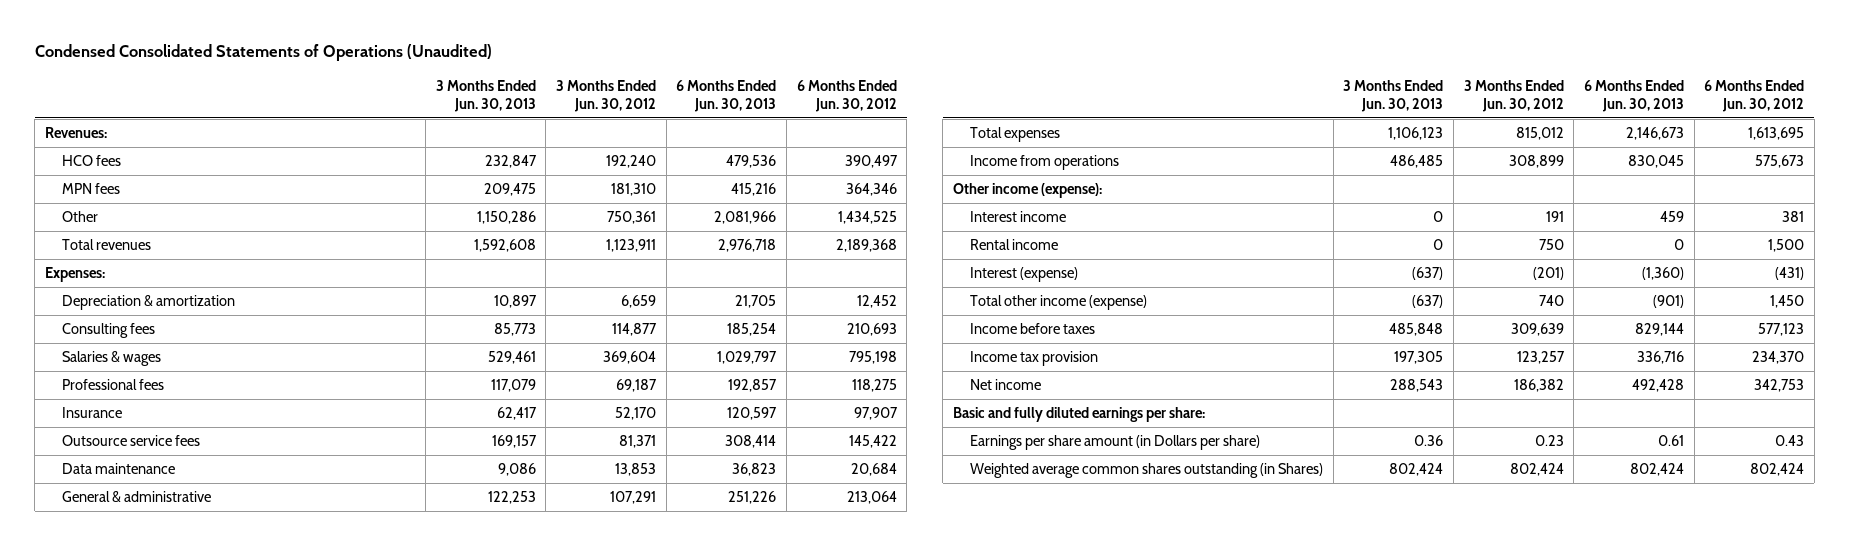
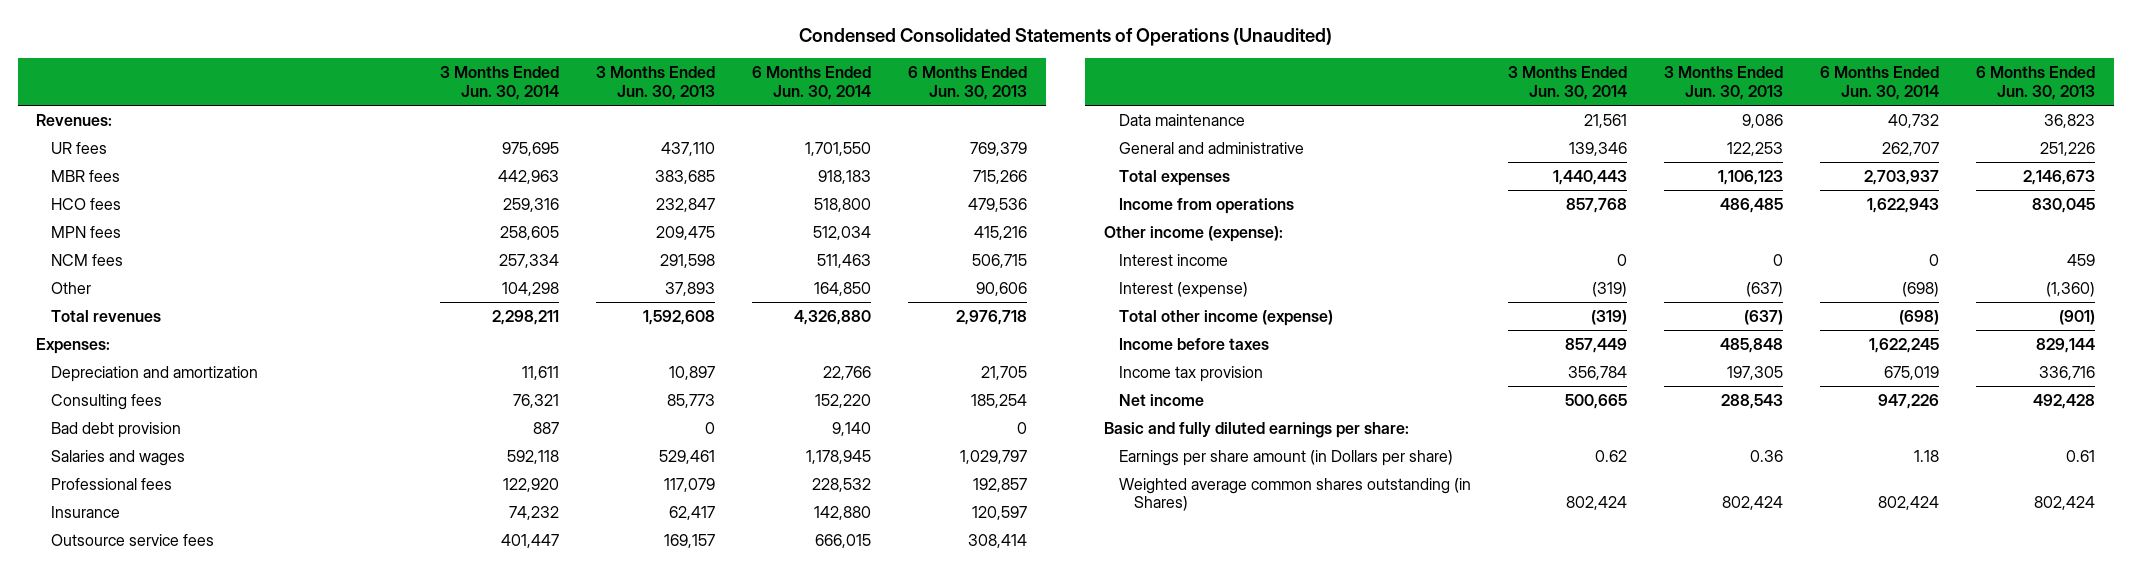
[555,79,656,113] 3 Months Ended Jun. 30, 2012 -> none
[796,79,897,113] 6 Months Ended Jun. 30, 2012 -> none
none -> [440,66,560,100] 3 Months Ended Jun. 30, 2014
none -> [752,66,872,100] 6 Months Ended Jun. 30, 2014
none -> [51,141,108,154] UR fees
none -> [51,169,121,182] MBR fees
none -> [51,253,124,266] NCM fees
[476,210,536,224] 1,150,286 -> [665,281,716,296] 37,893
[714,210,777,224] 2,081,966 -> [976,281,1028,296] 90,606
[62,294,236,310] Depreciation & amortization -> [51,365,259,382] Depreciation and amortization
none -> [51,421,182,438] Bad debt provision
[62,350,162,366] Salaries & wages -> [51,449,186,466] Salaries and wages
[62,490,212,502] General & administrative -> [1119,141,1305,154] General and administrative
[970,238,1059,250] Rental income -> none

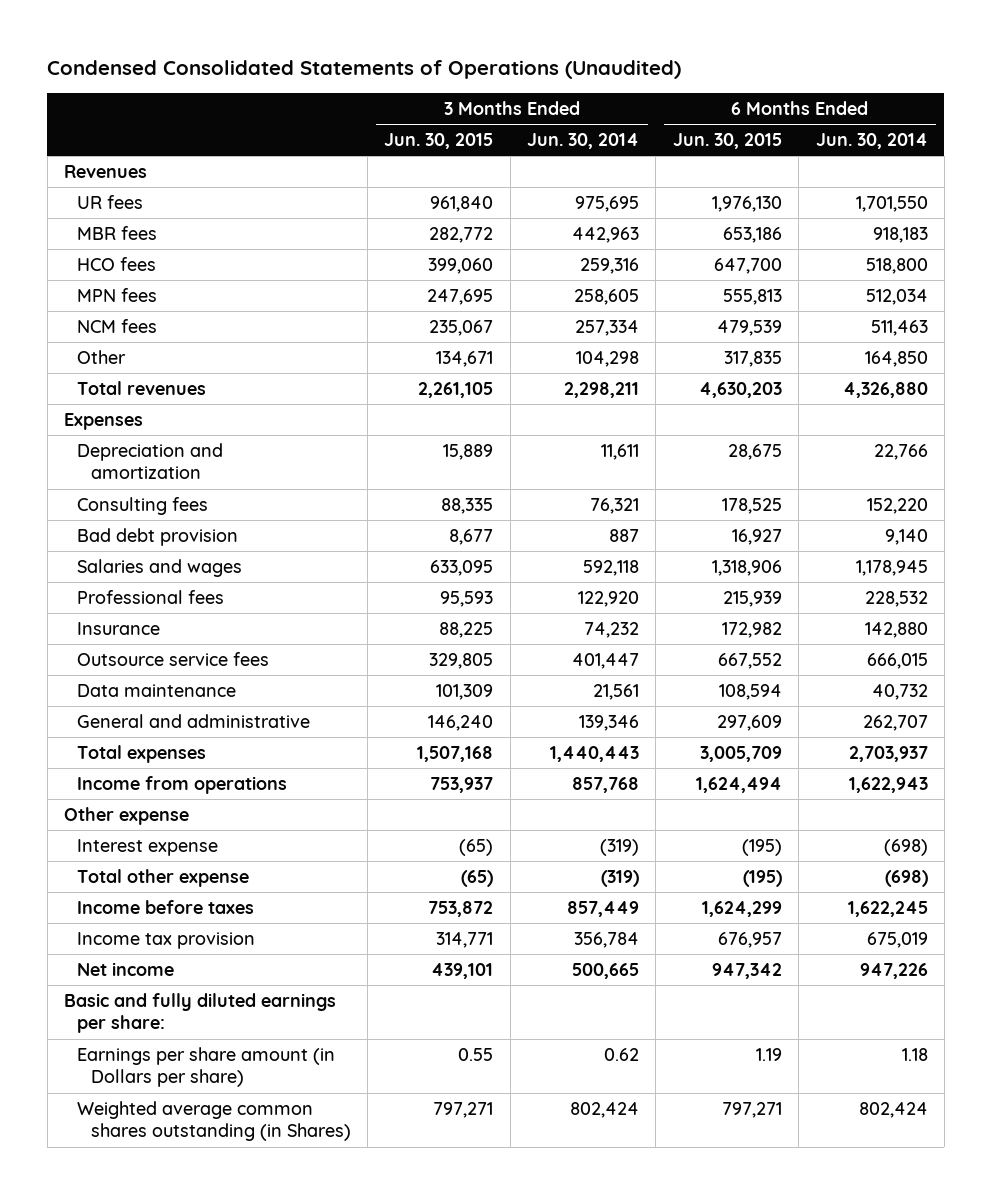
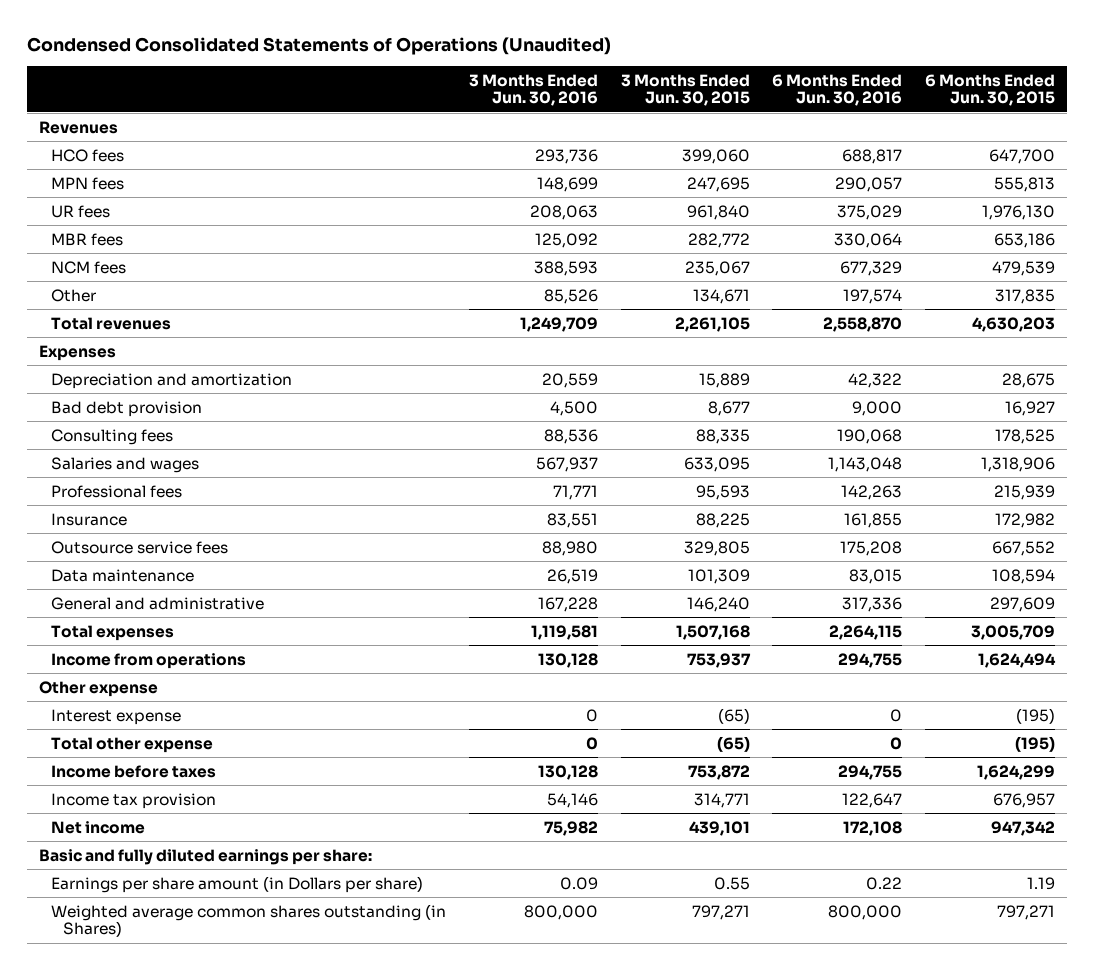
[527,133,640,150] Jun. 30, 2014 -> none
[815,133,928,150] Jun. 30, 2014 -> none
none -> [468,73,598,107] 3 Months Ended Jun. 30, 2016
none -> [772,73,903,107] 6 Months Ended Jun. 30, 2016
[77,194,144,209] UR fees -> [50,204,110,218] UR fees
[77,225,158,240] MBR fees -> [50,232,123,246] MBR fees
[77,496,209,515] Consulting fees -> [50,428,173,445] Consulting fees

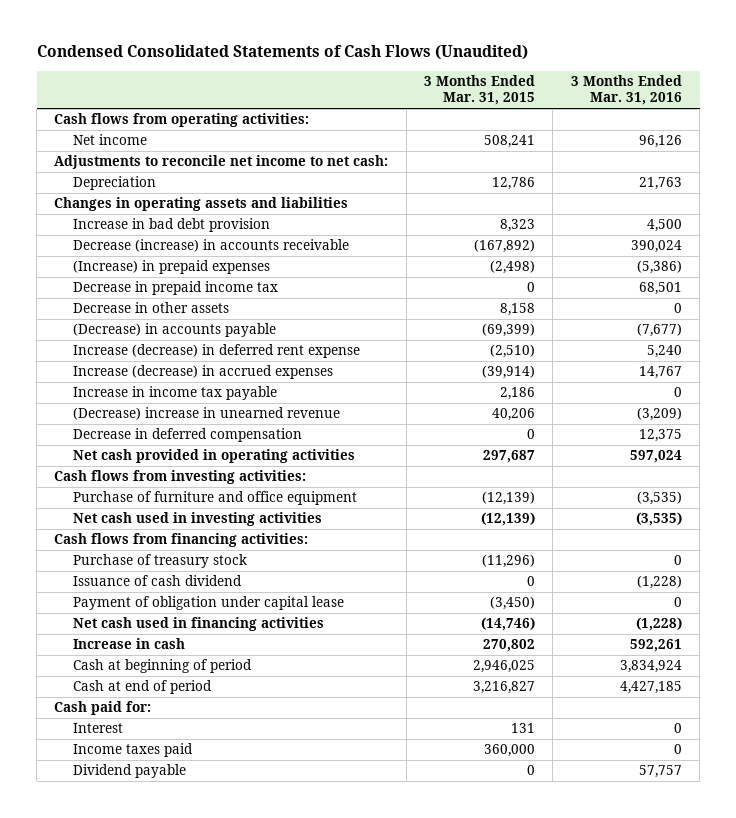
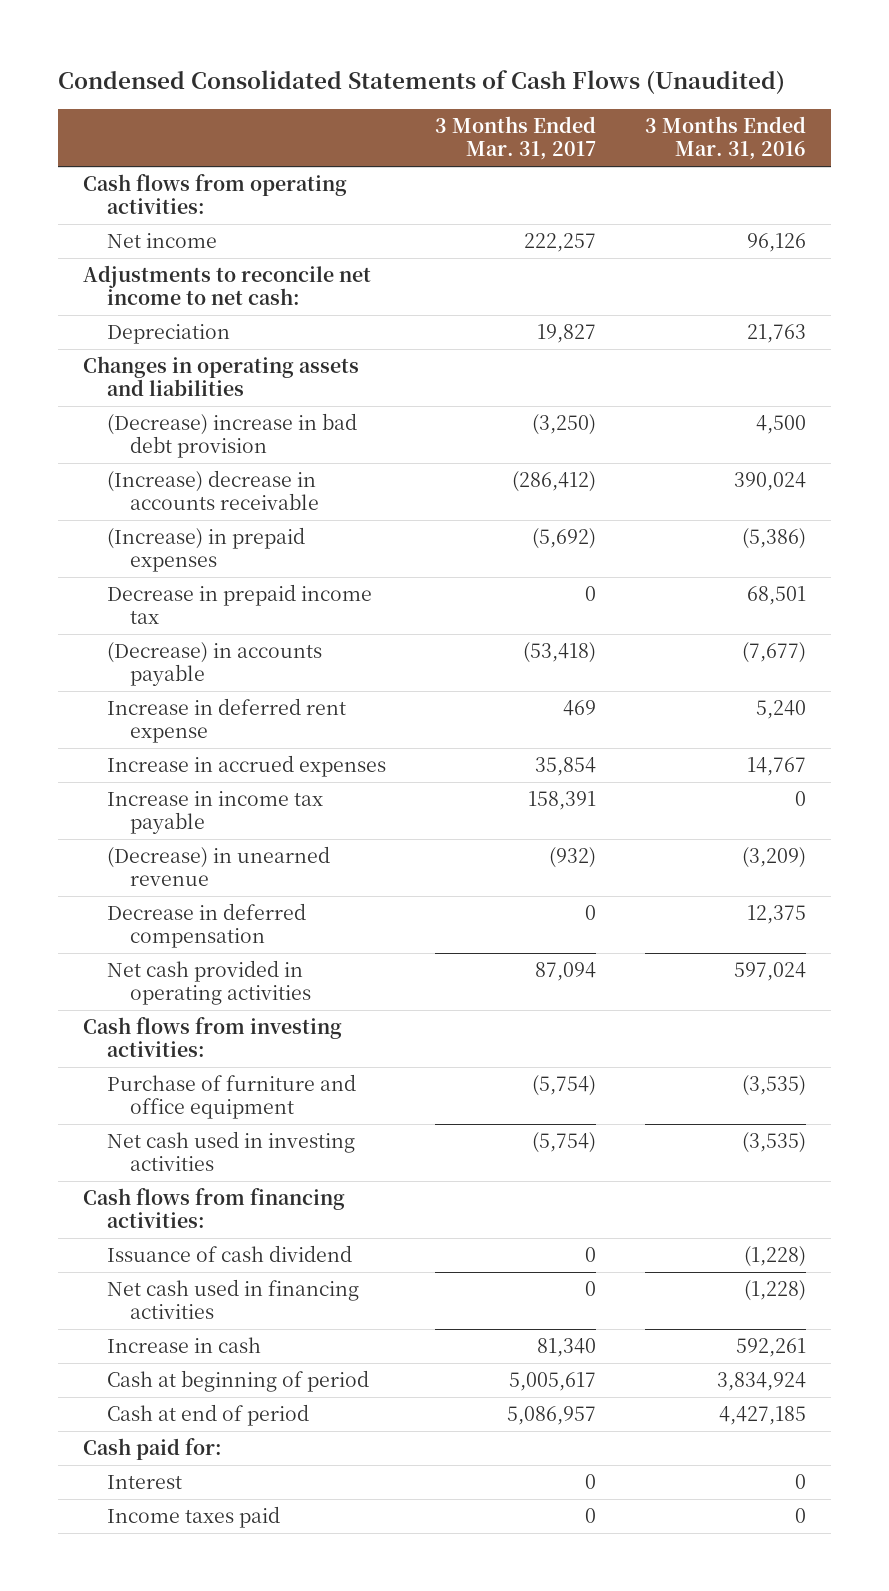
[424,75,536,106] 3 Months Ended Mar. 31, 2015 -> none
none -> [434,116,596,161] 3 Months Ended Mar. 31, 2017
[72,218,270,233] Increase in bad debt provision -> [106,413,357,459] (Decrease) increase in bad debt provision
[72,239,349,253] Decrease (increase) in accounts receivable -> [106,470,320,511] (Increase) decrease in accounts receivable
[72,302,229,314] Decrease in other assets -> none
[72,344,360,359] Increase (decrease) in deferred rent expense -> [106,698,346,744] Increase in deferred rent expense
[72,365,333,380] Increase (decrease) in accrued expenses -> [106,755,386,778] Increase in accrued expenses
[72,407,340,421] (Decrease) increase in unearned revenue -> [106,846,330,887] (Decrease) in unearned revenue
[72,554,247,569] Purchase of treasury stock -> none
[72,596,344,611] Payment of obligation under capital lease -> none
[72,764,186,779] Dividend payable -> none

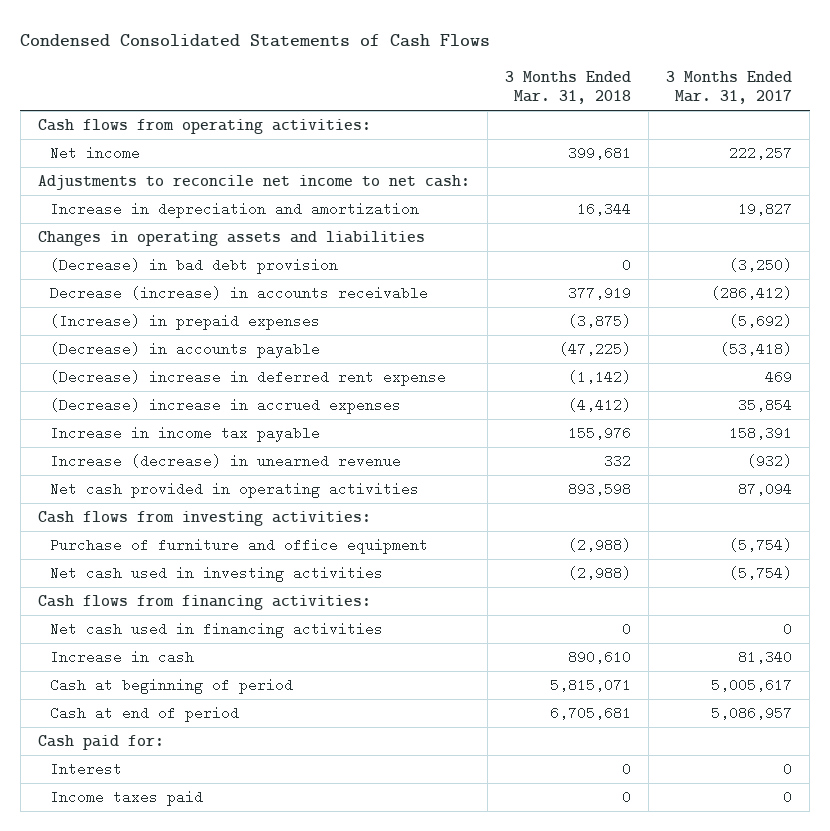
[58,70,786,95] Condensed Consolidated Statements of Cash Flows (Unaudited) -> [20,33,491,47] Condensed Consolidated Statements of Cash Flows
[645,116,807,161] 3 Months Ended Mar. 31, 2016 -> none
none -> [505,70,632,105] 3 Months Ended Mar. 31, 2018
[106,324,230,345] Depreciation -> [49,202,419,219] Increase in depreciation and amortization
[106,413,357,459] (Decrease) increase in bad debt provision -> [49,258,338,275] (Decrease) in bad debt provision
[106,470,320,511] (Increase) decrease in accounts receivable -> [49,286,428,301] Decrease (increase) in accounts receivable
[106,584,372,625] Decrease in prepaid income tax -> none
[106,698,346,744] Increase in deferred rent expense -> [49,370,446,387] (Decrease) increase in deferred rent expense
[106,755,386,778] Increase in accrued expenses -> [49,398,401,415] (Decrease) increase in accrued expenses
[106,903,306,949] Decrease in deferred compensation -> none
[106,846,330,887] (Decrease) in unearned revenue -> [49,454,401,469] Increase (decrease) in unearned revenue
[106,1245,352,1263] Issuance of cash dividend -> none

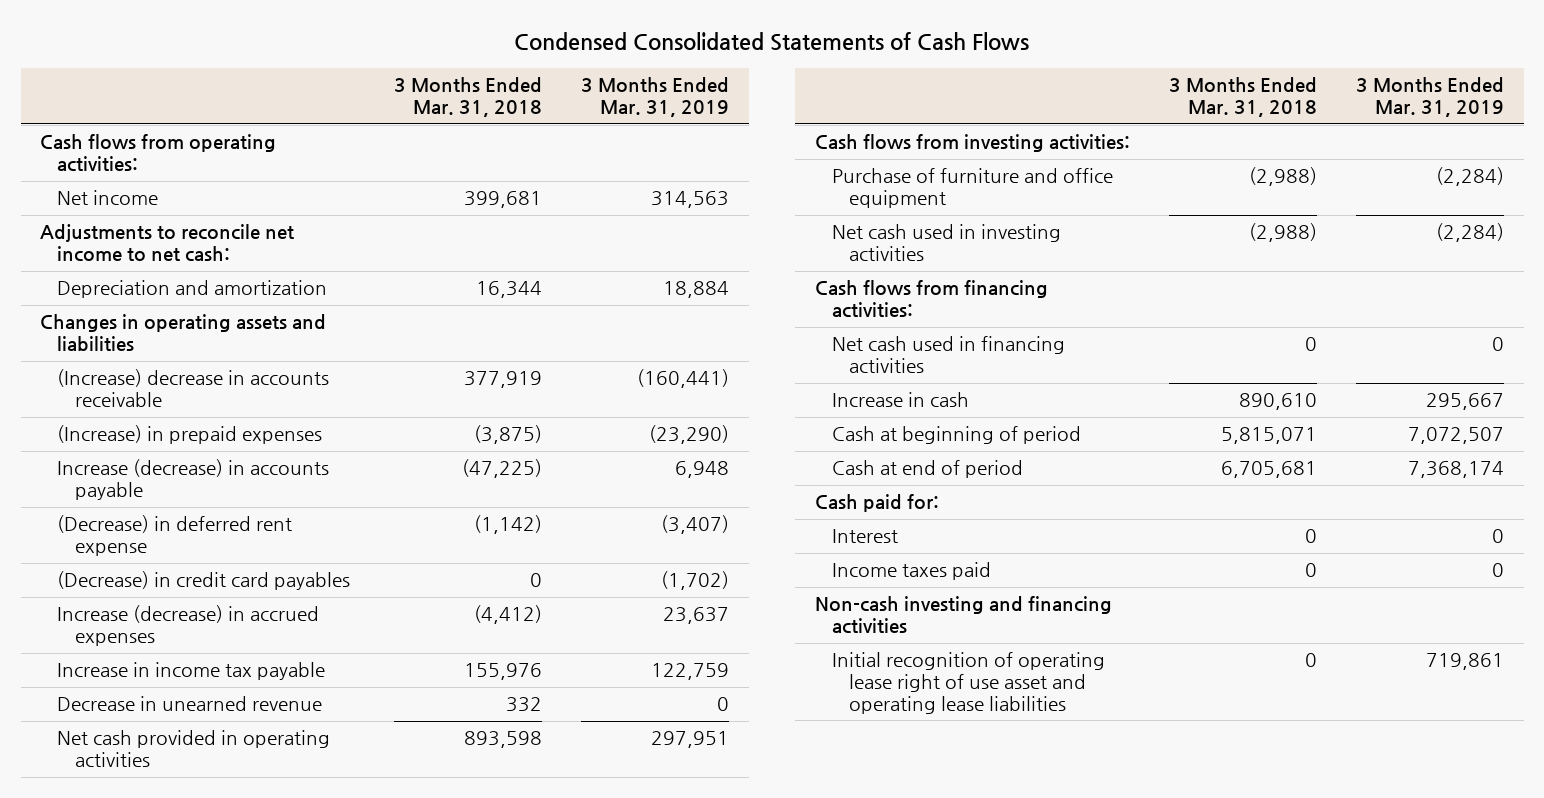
[666,70,793,105] 3 Months Ended Mar. 31, 2017 -> none
none -> [581,77,730,118] 3 Months Ended Mar. 31, 2019
[49,202,419,219] Increase in depreciation and amortization -> [57,280,328,299] Depreciation and amortization
[49,258,338,275] (Decrease) in bad debt provision -> none
[49,286,428,301] Decrease (increase) in accounts receivable -> [57,369,330,408] (Increase) decrease in accounts receivable
[49,342,320,359] (Decrease) in accounts payable -> [57,459,330,501] Increase (decrease) in accounts payable
[49,370,446,387] (Decrease) increase in deferred rent expense -> [57,515,293,557] (Decrease) in deferred rent expense
none -> [57,571,351,591] (Decrease) in credit card payables
[49,398,401,415] (Decrease) increase in accrued expenses -> [57,605,320,647] Increase (decrease) in accrued expenses
[49,454,401,469] Increase (decrease) in unearned revenue -> [57,696,323,712] Decrease in unearned revenue
none -> [815,596,1113,635] Non-cash investing and financing activities
none -> [832,652,1106,715] Initial recognition of operating lease right of use asset and operating lease liabilities

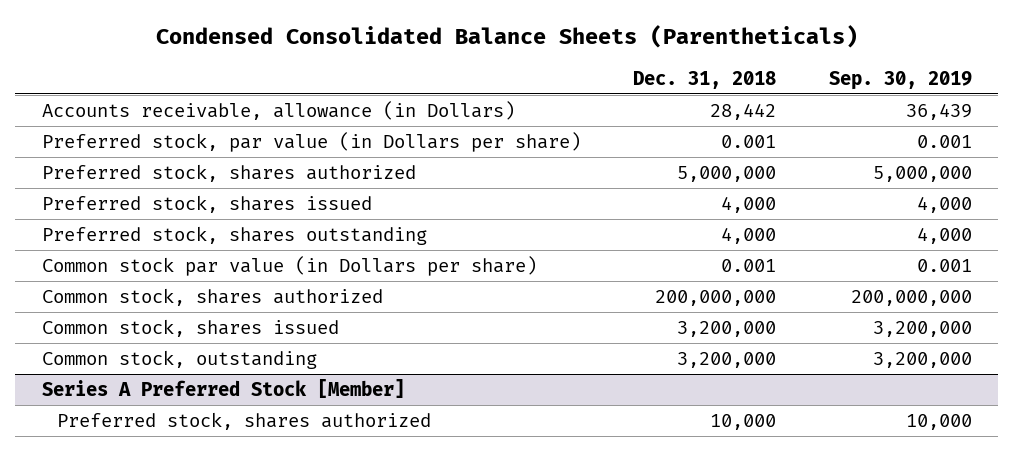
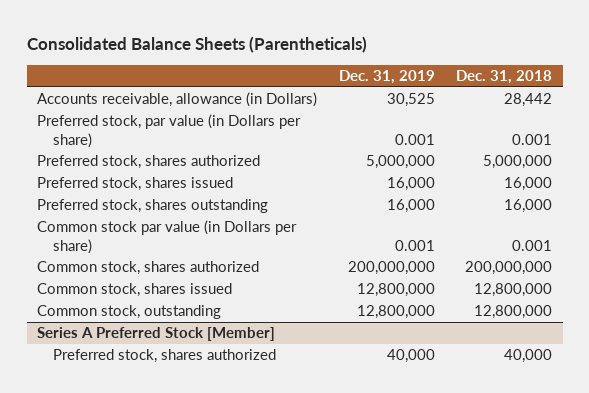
[155,25,858,49] Condensed Consolidated Balance Sheets (Parentheticals) -> [26,35,367,53] Consolidated Balance Sheets (Parentheticals)
[828,70,972,90] Sep. 30, 2019 -> none
none -> [338,70,435,85] Dec. 31, 2019
[721,195,777,213] 4,000 -> [504,177,553,192] 16,000
[721,226,777,244] 4,000 -> [504,199,553,214] 16,000
[677,320,777,337] 3,200,000 -> [474,283,553,298] 12,800,000
[677,351,777,368] 3,200,000 -> [474,305,553,320] 12,800,000
[710,413,777,430] 10,000 -> [504,349,553,364] 40,000

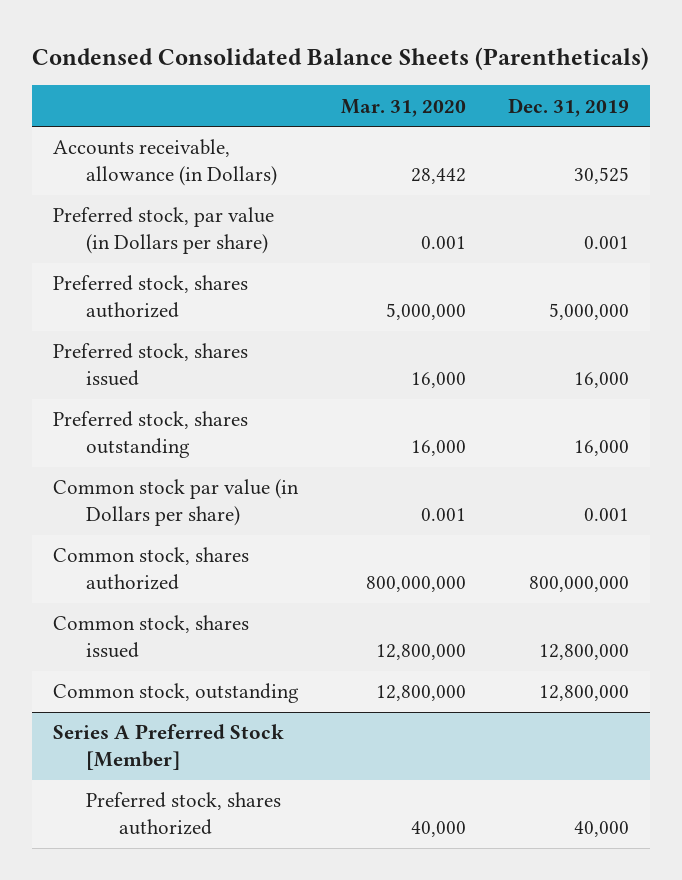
[26,35,367,53] Consolidated Balance Sheets (Parentheticals) -> [31,46,649,70] Condensed Consolidated Balance Sheets (Parentheticals)
[456,70,553,85] Dec. 31, 2018 -> none
none -> [340,98,466,117] Mar. 31, 2020
[347,261,435,276] 200,000,000 -> [528,576,629,593] 800,000,000

